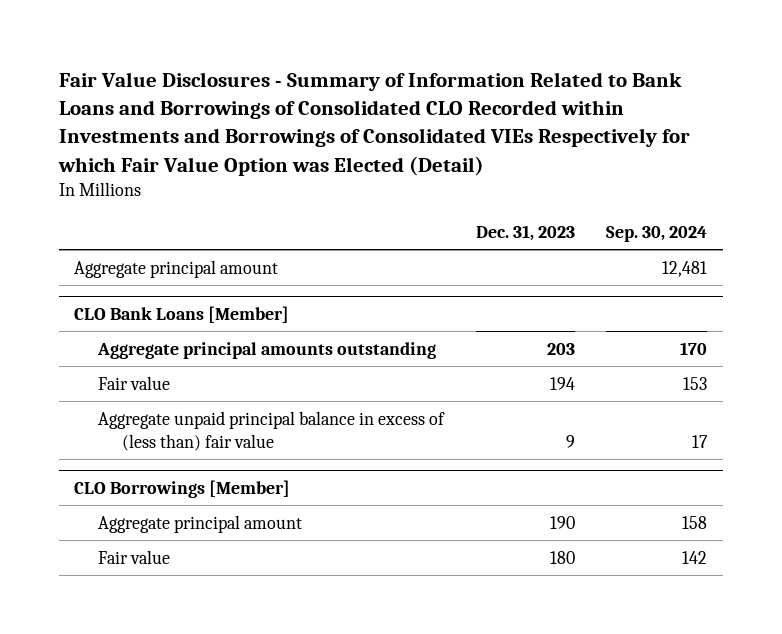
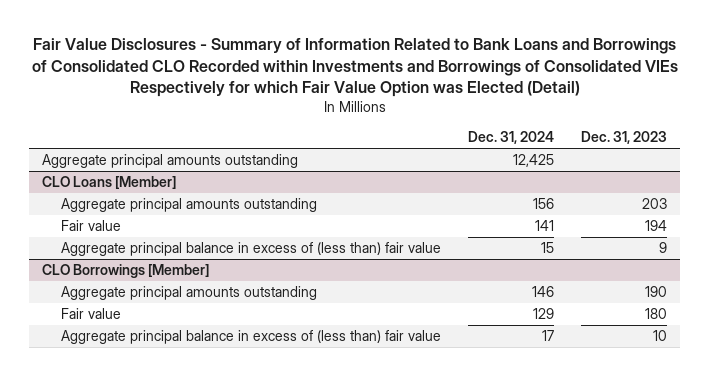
[606,226,708,243] Sep. 30, 2024 -> none
none -> [467,131,554,145] Dec. 31, 2024
[74,259,279,278] Aggregate principal amount -> [42,154,299,169] Aggregate principal amounts outstanding
[74,306,290,324] CLO Bank Loans [Member] -> [42,176,177,190] CLO Loans [Member]
[98,410,446,452] Aggregate unpaid principal balance in excess of (less than) fair value -> [60,242,441,257] Aggregate principal balance in excess of (less than) fair value
[98,514,303,533] Aggregate principal amount -> [60,286,317,301] Aggregate principal amounts outstanding
none -> [60,330,441,345] Aggregate principal balance in excess of (less than) fair value

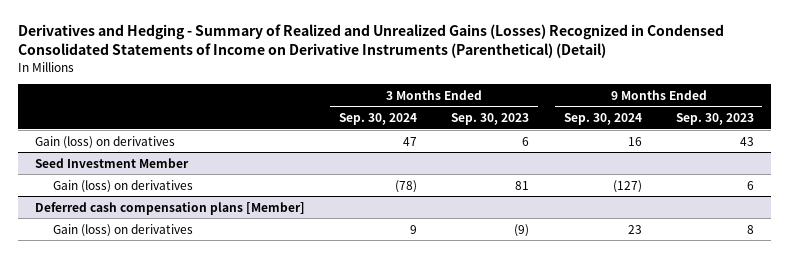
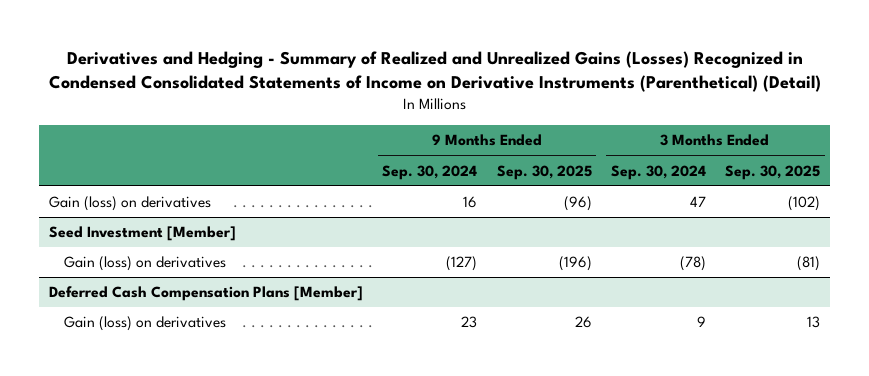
[451,113,530,126] Sep. 30, 2023 -> none
[675,113,754,126] Sep. 30, 2023 -> none
none -> [496,164,592,180] Sep. 30, 2025
none -> [725,164,821,180] Sep. 30, 2025
[34,157,189,168] Seed Investment Member -> [49,226,237,242] Seed Investment [Member]
[34,201,305,215] Deferred cash compensation plans [Member] -> [49,286,364,302] Deferred Cash Compensation Plans [Member]

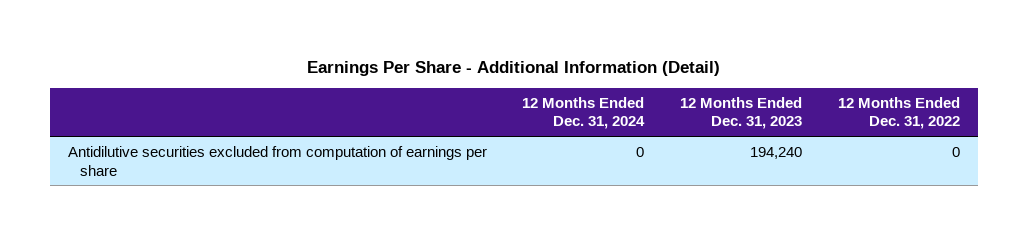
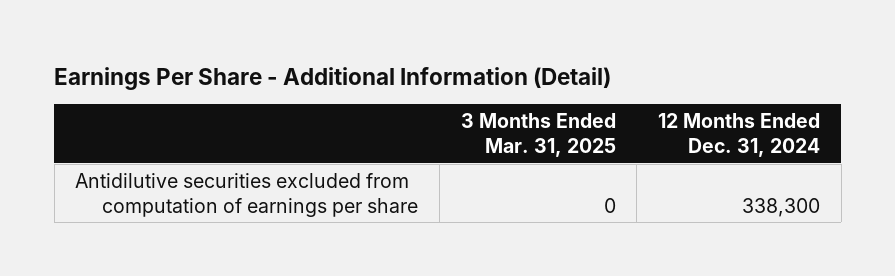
[680,96,803,130] 12 Months Ended Dec. 31, 2023 -> none
[837,96,960,130] 12 Months Ended Dec. 31, 2022 -> none
none -> [460,113,616,157] 3 Months Ended Mar. 31, 2025
[636,147,645,158] 0 -> [741,197,820,217] 338,300

